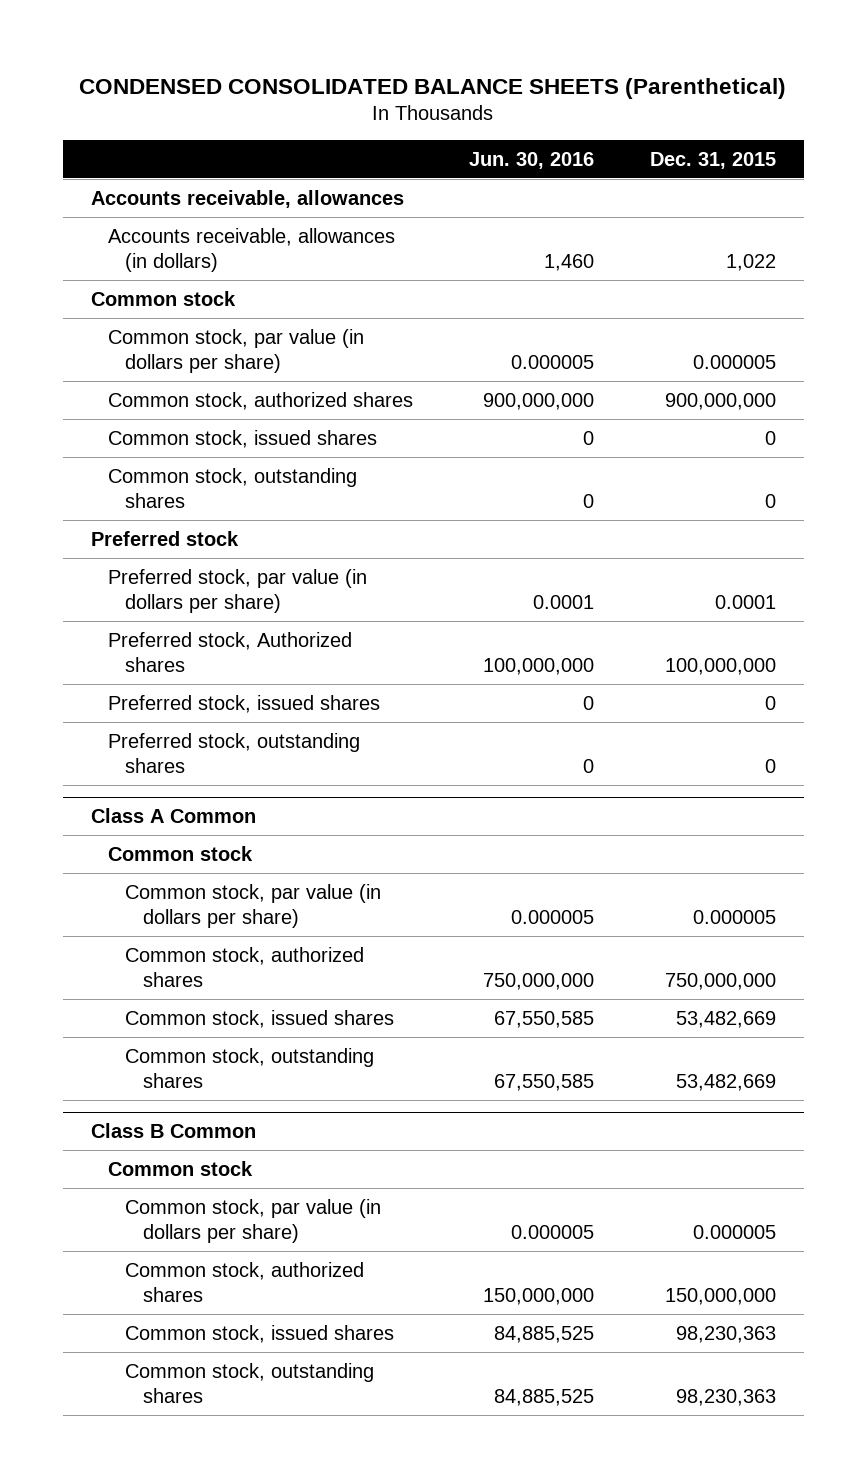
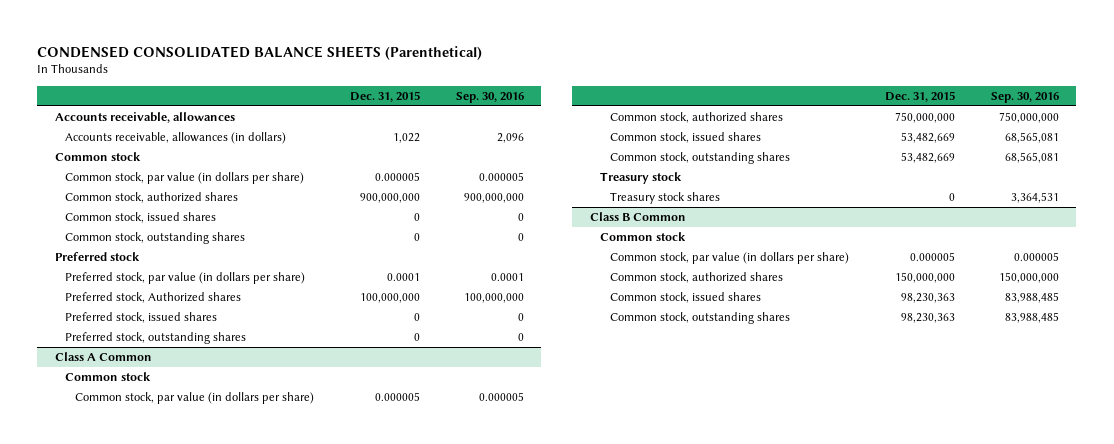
[469,151,595,169] Jun. 30, 2016 -> none
none -> [455,91,524,103] Sep. 30, 2016
none -> [600,171,683,184] Treasury stock
none -> [609,191,720,204] Treasury stock shares

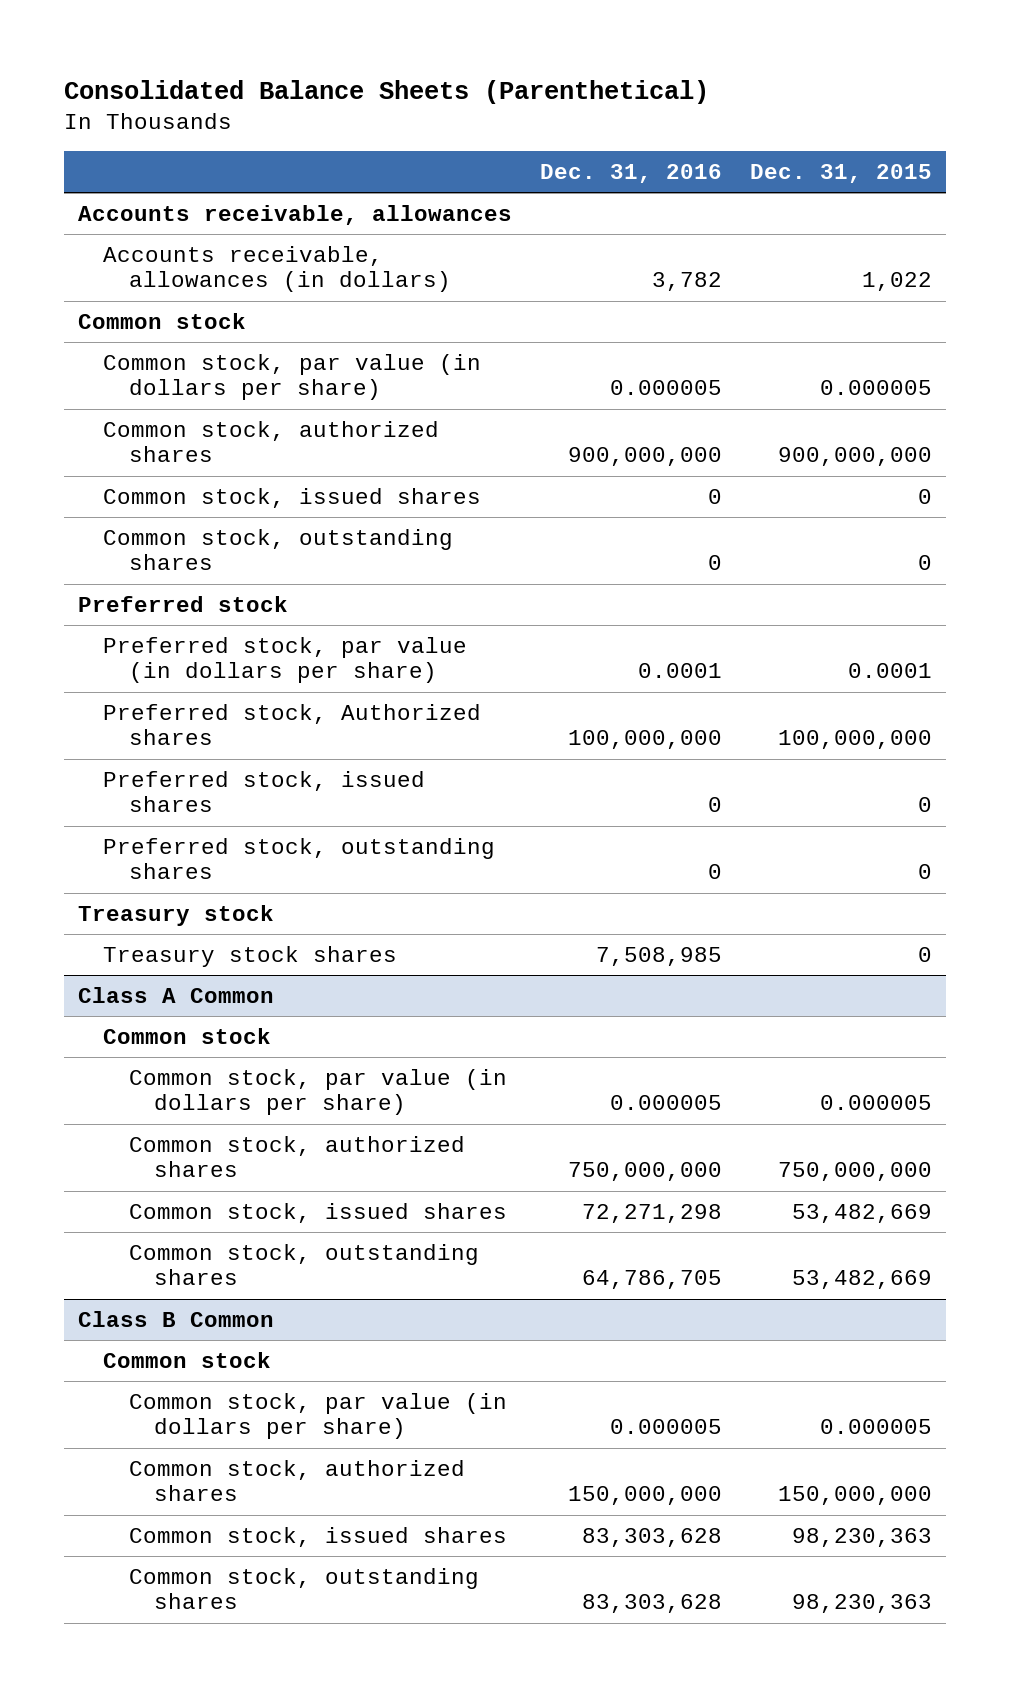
[37,45,483,60] CONDENSED CONSOLIDATED BALANCE SHEETS (Parenthetical) -> [64,79,710,104] Consolidated Balance Sheets (Parenthetical)
[455,91,524,103] Sep. 30, 2016 -> none
none -> [539,163,722,183] Dec. 31, 2016
none -> [78,904,275,926] Treasury stock
none -> [103,945,398,967] Treasury stock shares
[600,171,683,184] Treasury stock -> none
[609,191,720,204] Treasury stock shares -> none

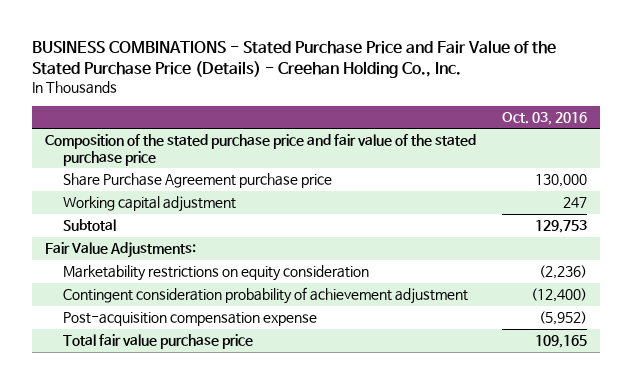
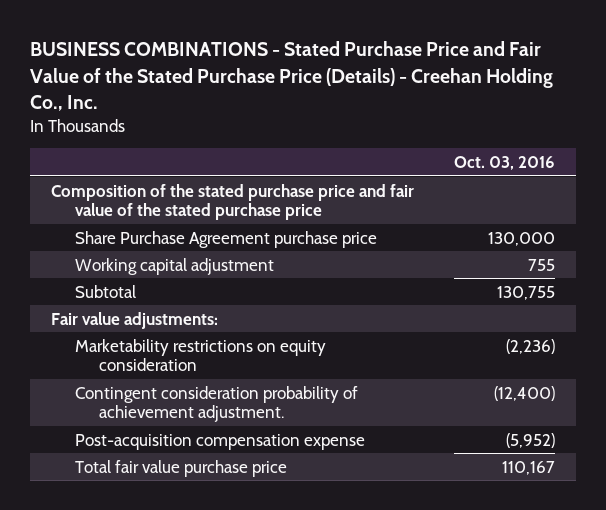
[562,197,587,209] 247 -> [528,258,556,271] 755
[534,220,587,234] 129,753 -> [497,285,556,300] 130,755
[44,242,196,259] Fair Value Adjustments: -> [50,311,218,329] Fair value adjustments:
[63,287,469,305] Contingent consideration probability of achievement adjustment -> [74,385,358,423] Contingent consideration probability of achievement adjustment.
[534,335,587,349] 109,165 -> [502,460,556,475] 110,167

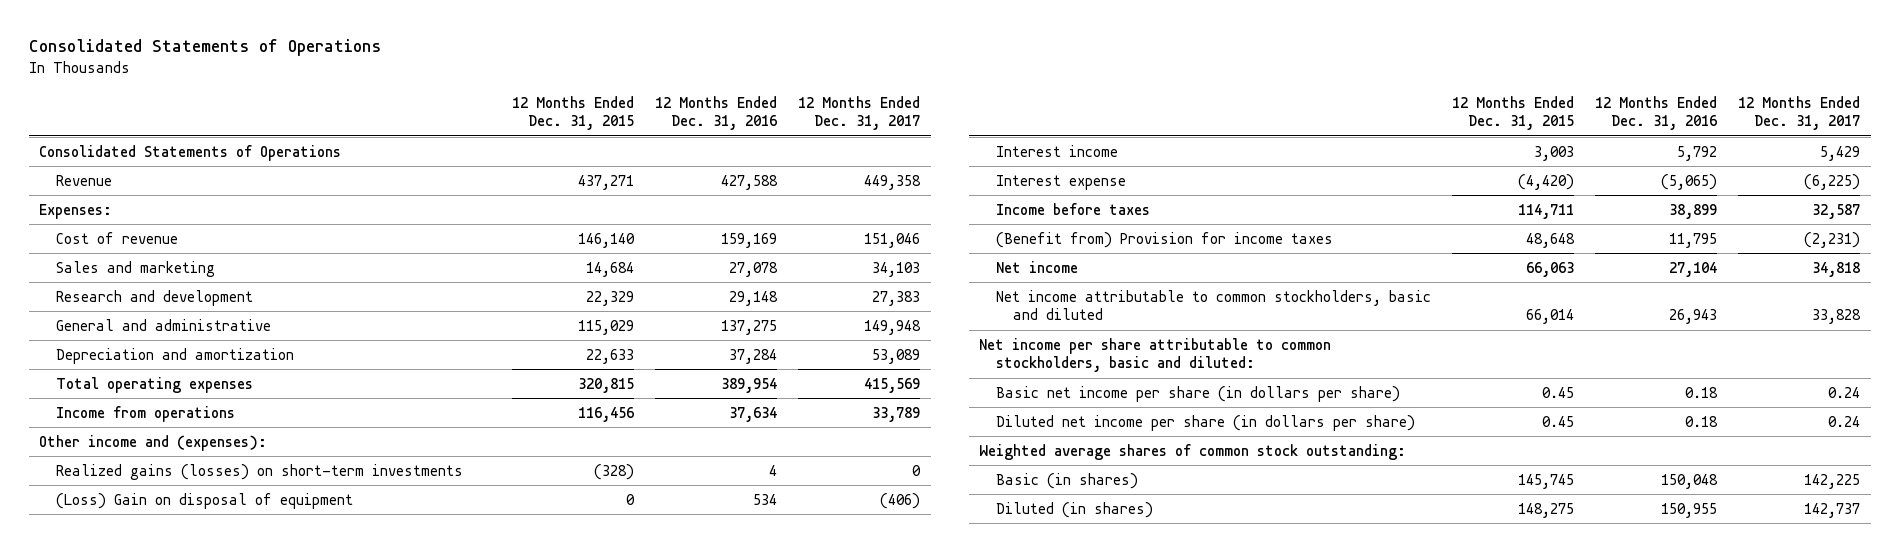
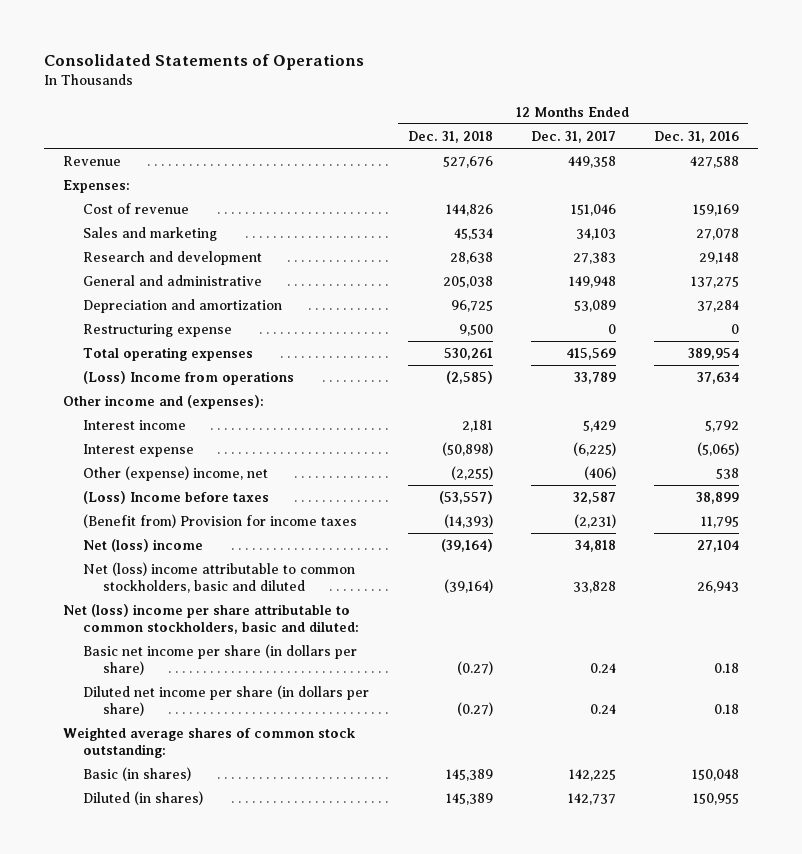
[512,95,635,131] 12 Months Ended Dec. 31, 2015 -> none
none -> [407,130,493,143] Dec. 31, 2018
[39,144,342,161] Consolidated Statements of Operations -> none
none -> [83,324,233,338] Restructuring expense
[56,405,236,422] Income from operations -> [83,371,295,386] (Loss) Income from operations
[56,463,464,480] Realized gains (losses) on short-term investments -> none
[56,492,354,509] (Loss) Gain on disposal of equipment -> none
none -> [83,466,269,482] Other (expense) income, net
[996,202,1151,215] Income before taxes -> [83,491,270,505] (Loss) Income before taxes
[996,260,1079,273] Net income -> [83,539,204,553] Net (loss) income
[996,289,1432,321] Net income attributable to common stockholders, basic and diluted -> [83,562,356,594] Net (loss) income attributable to common stockholders, basic and diluted
[979,337,1332,373] Net income per share attributable to common stockholders, basic and diluted: -> [63,604,360,635] Net (loss) income per share attributable to common stockholders, basic and diluted:

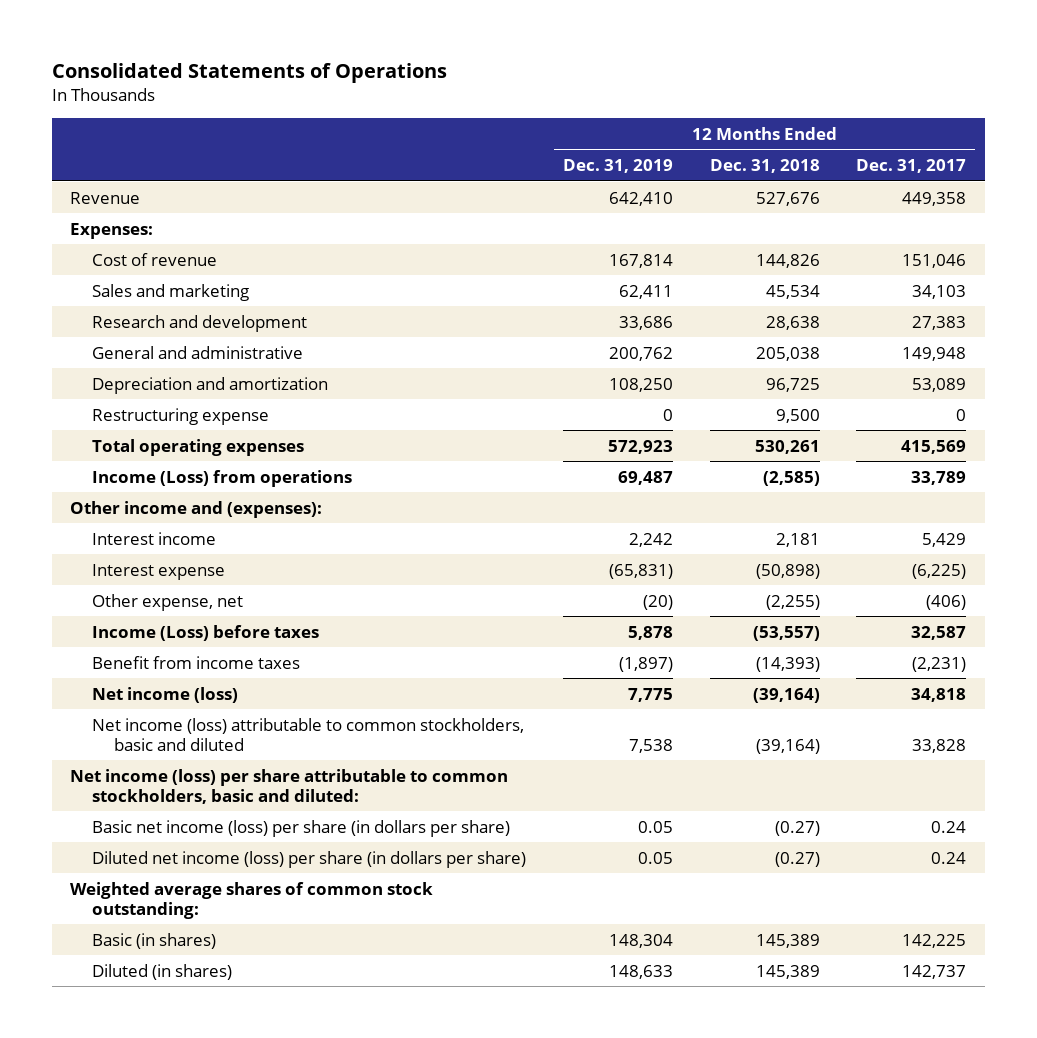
[653,130,739,143] Dec. 31, 2016 -> none
none -> [562,159,673,174] Dec. 31, 2019
[83,371,295,386] (Loss) Income from operations -> [92,469,353,487] Income (Loss) from operations
[83,466,269,482] Other (expense) income, net -> [92,593,244,611] Other expense, net
[83,491,270,505] (Loss) Income before taxes -> [92,624,320,641] Income (Loss) before taxes
[83,514,358,529] (Benefit from) Provision for income taxes -> [92,655,301,669] Benefit from income taxes
[83,539,204,553] Net (loss) income -> [92,686,239,703] Net income (loss)
[83,562,356,594] Net (loss) income attributable to common stockholders, basic and diluted -> [92,717,525,751] Net income (loss) attributable to common stockholders, basic and diluted
[63,604,360,635] Net (loss) income per share attributable to common stockholders, basic and diluted: -> [70,768,509,804] Net income (loss) per share attributable to common stockholders, basic and diluted:
[83,644,358,676] Basic net income per share (in dollars per share) -> [92,819,511,837] Basic net income (loss) per share (in dollars per share)
[83,685,370,717] Diluted net income per share (in dollars per share) -> [92,850,527,868] Diluted net income (loss) per share (in dollars per share)

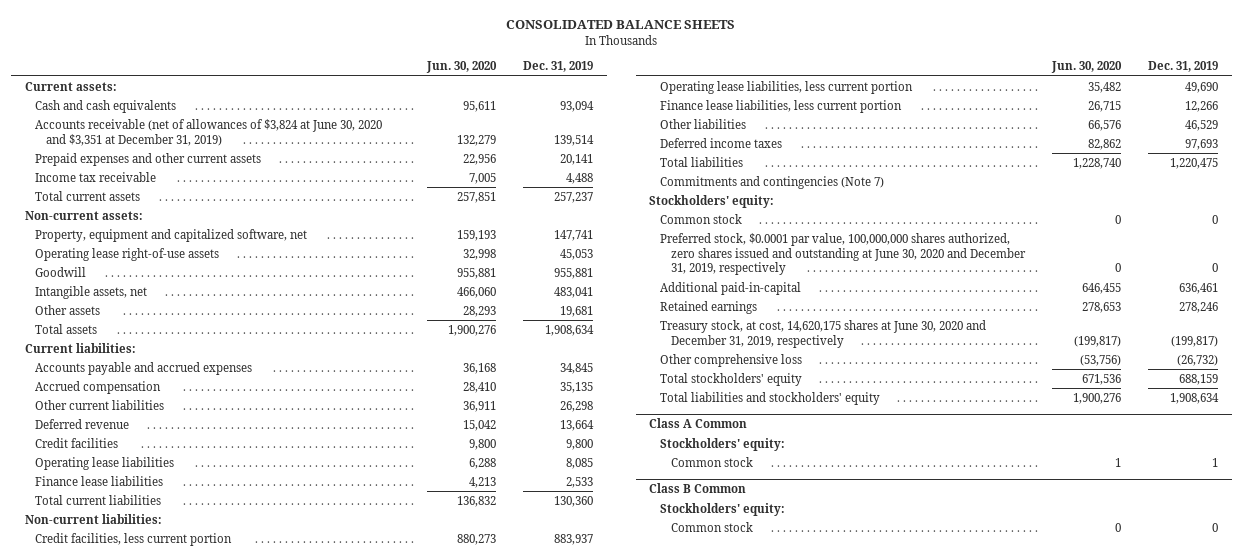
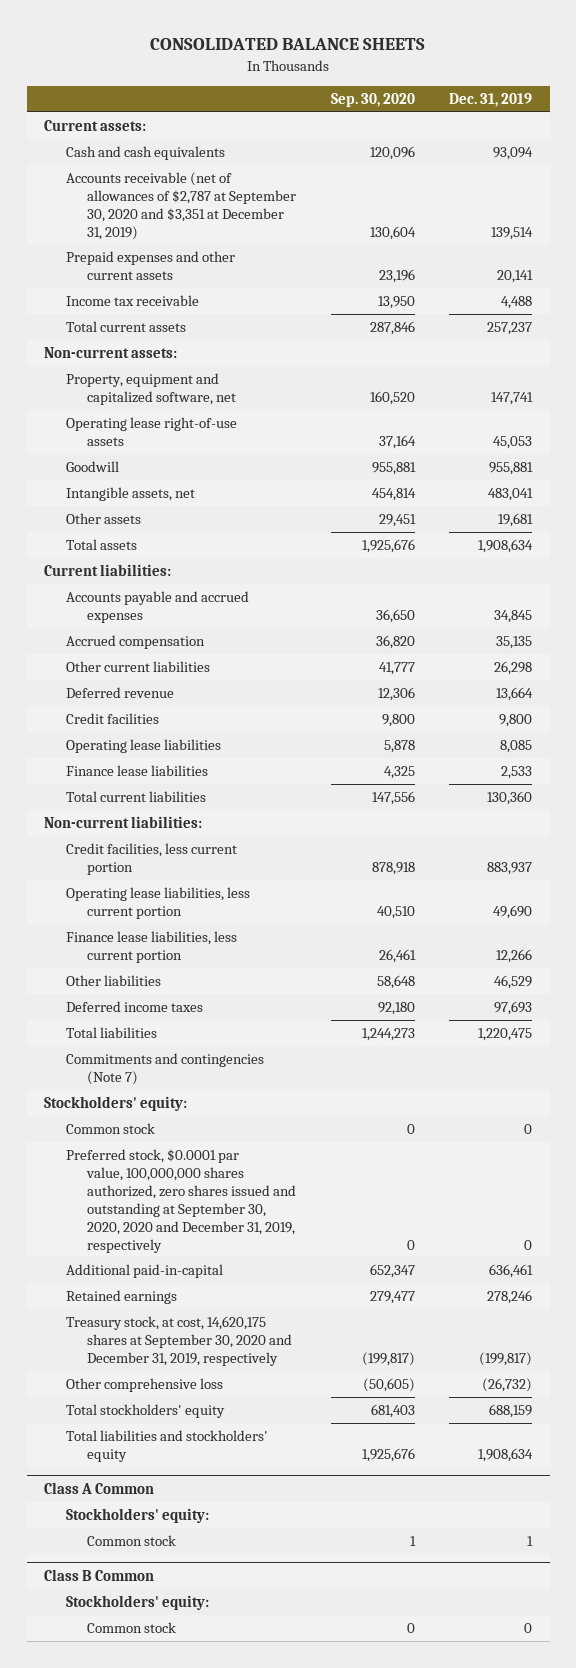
[426,60,498,73] Jun. 30, 2020 -> none
none -> [330,92,415,107] Sep. 30, 2020
[35,118,383,146] Accounts receivable (net of allowances of $3,824 at June 30, 2020 and $3,351 at December 31, 2019) -> [65,172,297,240] Accounts receivable (net of allowances of $2,787 at September 30, 2020 and $3,351 at December 31, 2019)
[659,232,1026,276] Preferred stock, $0.0001 par value, 100,000,000 shares authorized, zero shares issued and outstanding at June 30, 2020 and December 31, 2019, respectively -> [65,1149,297,1253] Preferred stock, $0.0001 par value, 100,000,000 shares authorized, zero shares issued and outstanding at September 30, 2020, 2020 and December 31, 2019, respectively
[659,319,986,348] Treasury stock, at cost, 14,620,175 shares at June 30, 2020 and December 31, 2019, respectively -> [65,1316,293,1366] Treasury stock, at cost, 14,620,175 shares at September 30, 2020 and December 31, 2019, respectively

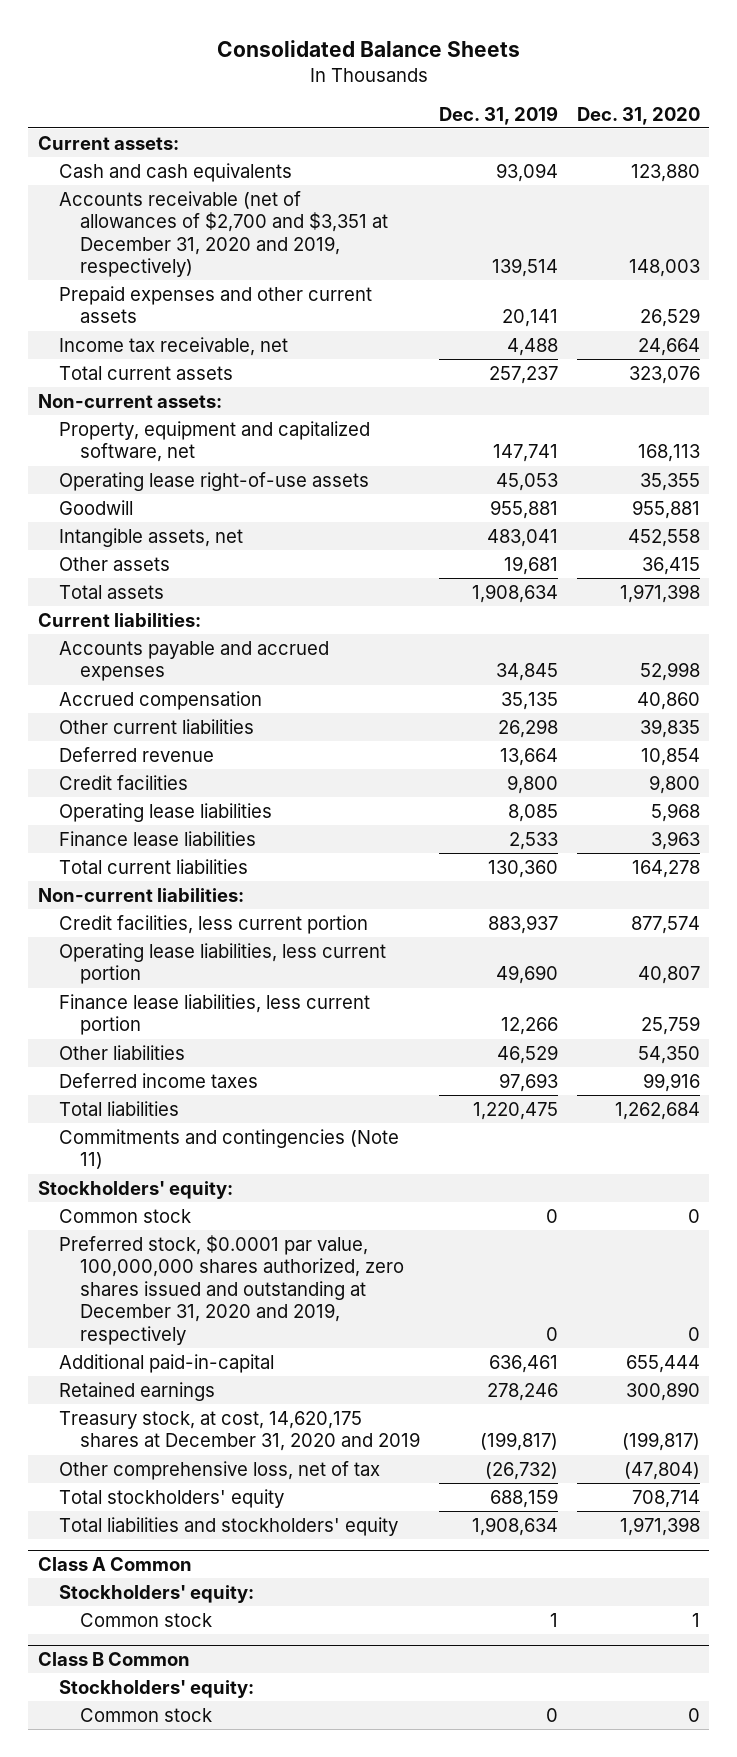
[150,38,426,51] CONSOLIDATED BALANCE SHEETS -> [216,39,520,57] Consolidated Balance Sheets
[330,92,415,107] Sep. 30, 2020 -> none
none -> [576,106,700,125] Dec. 31, 2020
[65,172,297,240] Accounts receivable (net of allowances of $2,787 at September 30, 2020 and $3,351 at December 31, 2019) -> [58,190,388,278] Accounts receivable (net of allowances of $2,700 and $3,351 at December 31, 2020 and 2019, respectively)
[65,295,199,307] Income tax receivable -> [58,336,288,356] Income tax receivable, net
[65,1053,264,1085] Commitments and contingencies (Note 7) -> [58,1128,399,1170] Commitments and contingencies (Note 11)
[65,1149,297,1253] Preferred stock, $0.0001 par value, 100,000,000 shares authorized, zero shares issued and outstanding at September 30, 2020, 2020 and December 31, 2019, respectively -> [58,1234,404,1345] Preferred stock, $0.0001 par value, 100,000,000 shares authorized, zero shares issued and outstanding at December 31, 2020 and 2019, respectively
[65,1316,293,1366] Treasury stock, at cost, 14,620,175 shares at September 30, 2020 and December 31, 2019, respectively -> [58,1410,420,1452] Treasury stock, at cost, 14,620,175 shares at December 31, 2020 and 2019
[65,1378,223,1393] Other comprehensive loss -> [58,1460,380,1480] Other comprehensive loss, net of tax

